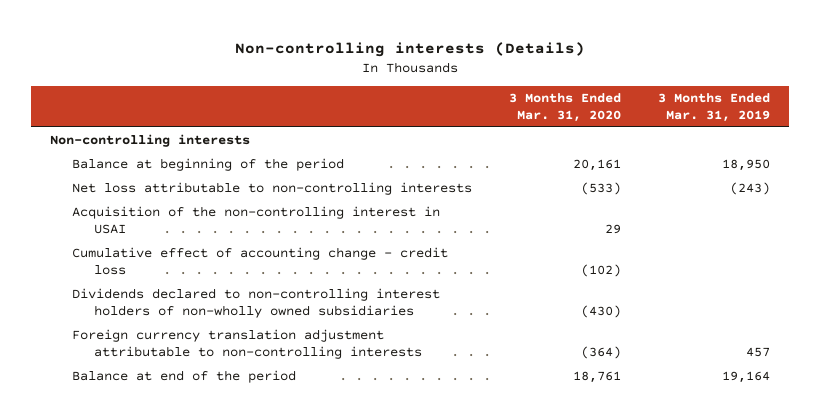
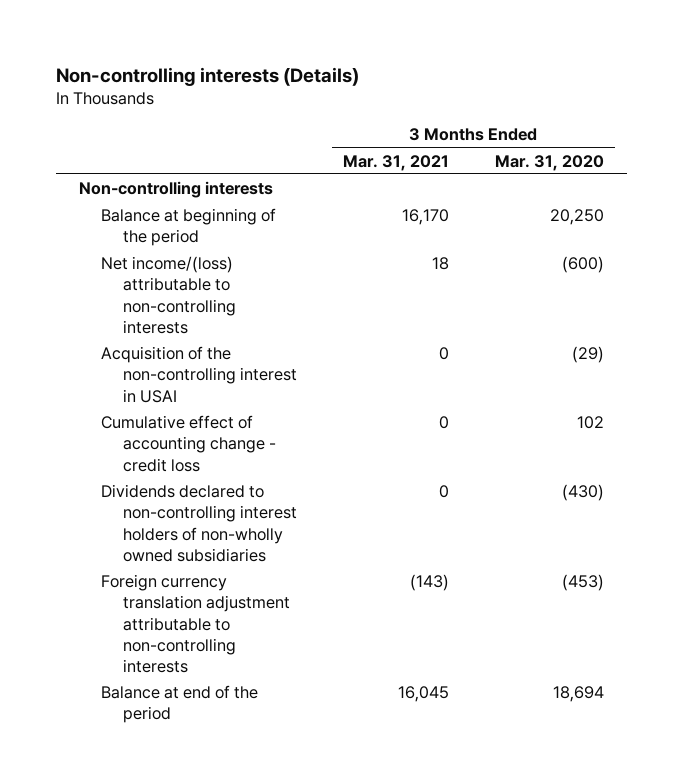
[658,93,771,122] 3 Months Ended Mar. 31, 2019 -> none
none -> [343,154,450,171] Mar. 31, 2021
[573,159,622,172] 20,161 -> [549,209,604,226] 20,250
[72,182,473,196] Net loss attributable to non-controlling interests -> [101,256,237,334] Net income/(loss) attributable to non-controlling interests
[581,182,622,196] (533) -> [561,256,604,274] (600)
[605,223,622,234] 29 -> [571,346,604,364] (29)
[581,263,622,277] (102) -> [576,416,604,430] 102
[581,345,622,359] (364) -> [561,574,604,592] (453)
[573,371,622,384] 18,761 -> [552,686,604,703] 18,694

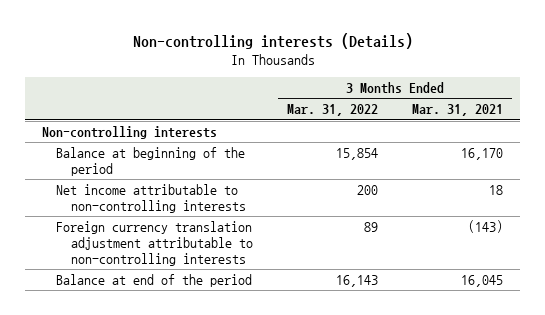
[494,154,604,171] Mar. 31, 2020 -> none
none -> [286,104,378,117] Mar. 31, 2022
[101,346,298,403] Acquisition of the non-controlling interest in USAI -> none
[101,415,277,472] Cumulative effect of accounting change - credit loss -> none
[101,484,298,562] Dividends declared to non-controlling interest holders of non-wholly owned subsidiaries -> none
[101,256,237,334] Net income/(loss) attributable to non-controlling interests -> [56,183,246,213] Net income attributable to non-controlling interests

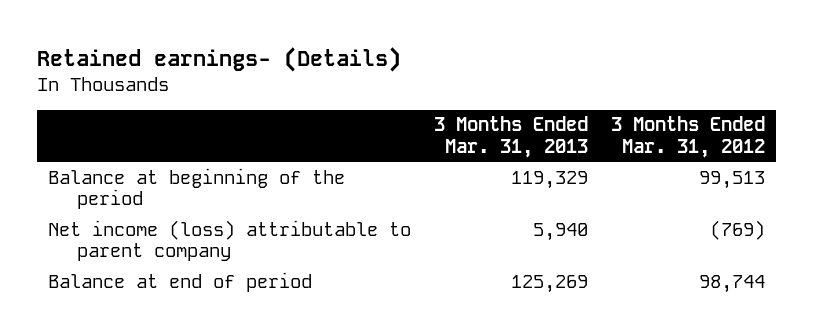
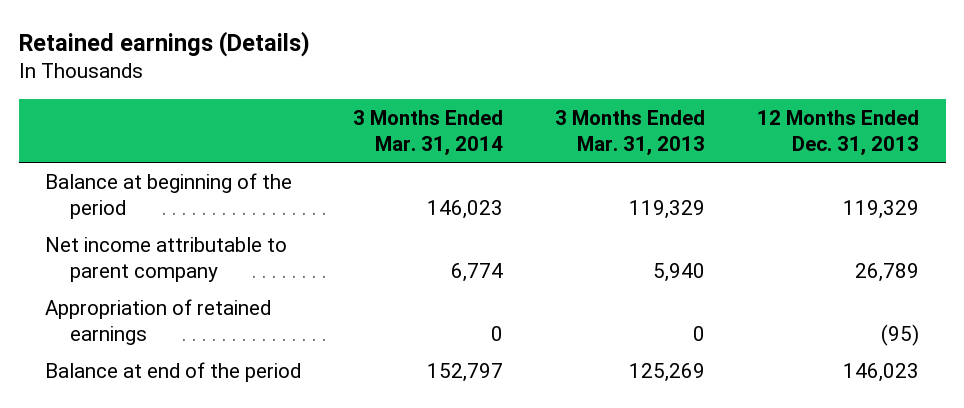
[36,46,401,72] Retained earnings- (Details) -> [18,30,310,57] Retained earnings (Details)
[610,116,765,158] 3 Months Ended Mar. 31, 2012 -> none
none -> [352,109,503,156] 3 Months Ended Mar. 31, 2014
none -> [757,109,920,156] 12 Months Ended Dec. 31, 2013
[48,219,412,262] Net income (loss) attributable to parent company -> [44,236,287,283] Net income attributable to parent company
none -> [44,298,271,346] Appropriation of retained earnings
[48,271,313,292] Balance at end of period -> [44,361,301,382] Balance at end of the period

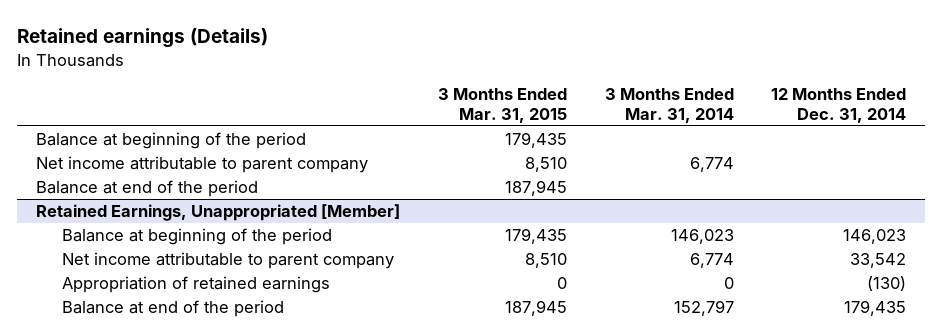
[555,109,706,156] 3 Months Ended Mar. 31, 2013 -> none
[757,109,920,156] 12 Months Ended Dec. 31, 2013 -> none
none -> [437,88,567,123] 3 Months Ended Mar. 31, 2015
none -> [771,88,907,123] 12 Months Ended Dec. 31, 2014
none -> [36,131,307,149] Balance at beginning of the period
none -> [36,155,369,173] Net income attributable to parent company
none -> [36,179,259,197] Balance at end of the period
none -> [36,203,401,221] Retained Earnings, Unappropriated [Member]

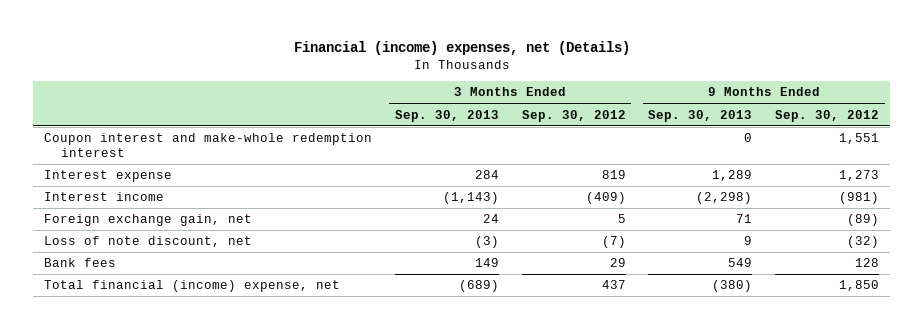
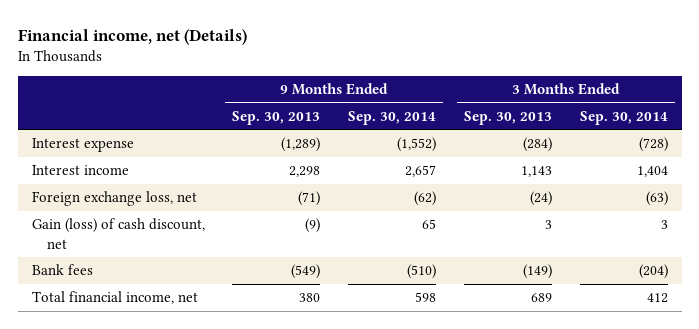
[293,40,630,55] Financial (income) expenses, net (Details) -> [17,28,247,45] Financial income, net (Details)
[521,109,626,122] Sep. 30, 2012 -> none
[774,109,879,122] Sep. 30, 2012 -> none
none -> [348,110,437,125] Sep. 30, 2014
none -> [579,110,668,125] Sep. 30, 2014
[44,133,373,158] Coupon interest and make-whole redemption interest -> none
[474,170,499,180] 284 -> [523,137,553,153] (284)
[712,170,753,182] 1,289 -> [281,137,321,153] (1,289)
[442,192,499,205] (1,143) -> [521,166,553,178] 1,143
[696,192,753,205] (2,298) -> [289,166,321,178] 2,298
[44,214,253,227] Foreign exchange gain, net -> [31,191,197,207] Foreign exchange loss, net
[482,214,499,224] 24 -> [530,191,553,207] (24)
[736,214,753,224] 71 -> [298,191,321,207] (71)
[44,236,253,248] Loss of note discount, net -> [31,218,205,249] Gain (loss) of cash discount, net
[474,236,499,249] (3) -> [545,220,553,230] 3
[744,236,753,246] 9 -> [305,218,321,234] (9)
[474,258,499,268] 149 -> [523,264,553,280] (149)
[728,258,753,268] 549 -> [291,264,321,280] (549)
[44,280,341,293] Total financial (income) expense, net -> [31,291,198,305] Total financial income, net
[458,280,499,293] (689) -> [531,293,553,303] 689
[712,280,753,293] (380) -> [299,293,321,303] 380

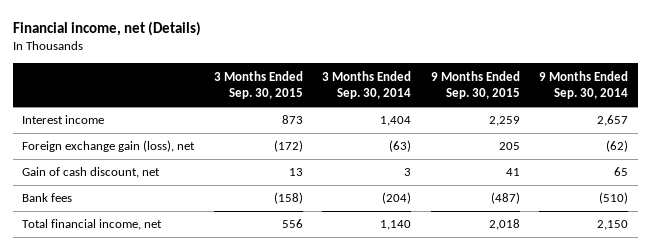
[232,110,321,125] Sep. 30, 2013 -> none
[464,110,553,125] Sep. 30, 2013 -> none
none -> [213,70,303,100] 3 Months Ended Sep. 30, 2015
none -> [430,70,520,100] 9 Months Ended Sep. 30, 2015
[31,138,134,153] Interest expense -> none
[31,191,197,207] Foreign exchange loss, net -> [22,140,196,153] Foreign exchange gain (loss), net
[31,218,205,249] Gain (loss) of cash discount, net -> [22,167,161,179] Gain of cash discount, net
[415,292,437,303] 598 -> [596,220,628,231] 2,150
[646,293,668,304] 412 -> [380,220,412,231] 1,140

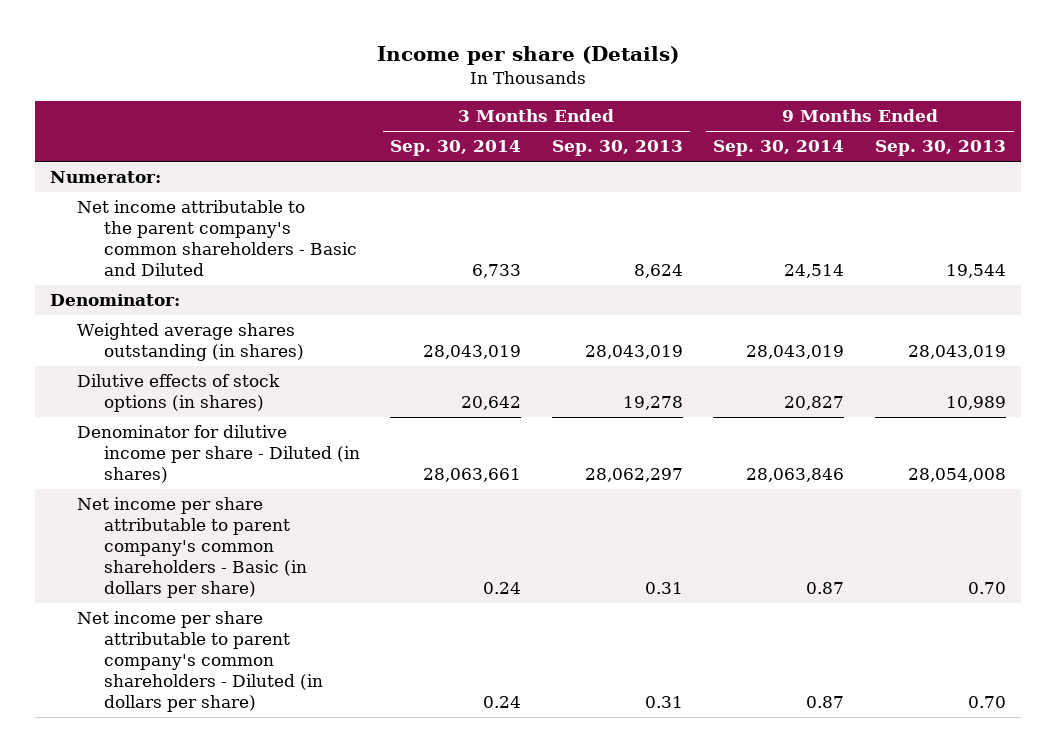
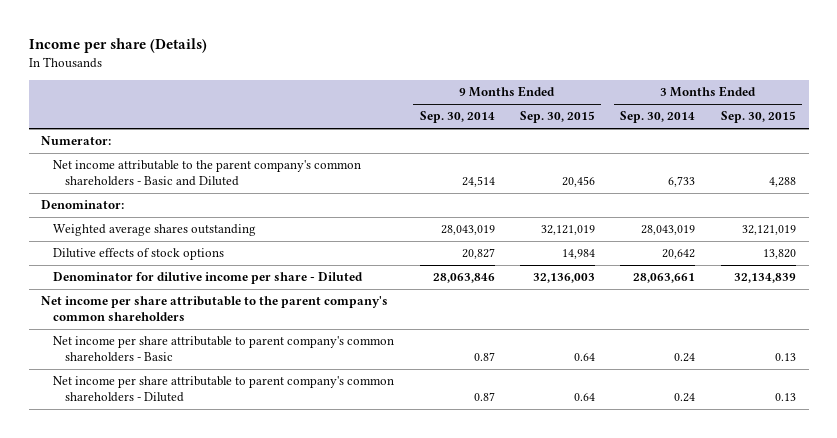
[551,140,683,157] Sep. 30, 2013 -> none
[875,140,1007,157] Sep. 30, 2013 -> none
none -> [520,111,596,124] Sep. 30, 2015
none -> [720,111,796,124] Sep. 30, 2015
[76,323,304,362] Weighted average shares outstanding (in shares) -> [53,224,257,237] Weighted average shares outstanding
[76,374,280,413] Dilutive effects of stock options (in shares) -> [53,248,225,261] Dilutive effects of stock options
[76,425,360,484] Denominator for dilutive income per share - Diluted (in shares) -> [53,272,364,285] Denominator for dilutive income per share - Diluted
none -> [41,296,389,322] Net income per share attributable to the parent company's common shareholders
[76,497,307,598] Net income per share attributable to parent company's common shareholders - Basic (in dollars per share) -> [53,336,395,363] Net income per share attributable to parent company's common shareholders - Basic
[76,611,323,712] Net income per share attributable to parent company's common shareholders - Diluted (in dollars per share) -> [53,376,395,403] Net income per share attributable to parent company's common shareholders - Diluted

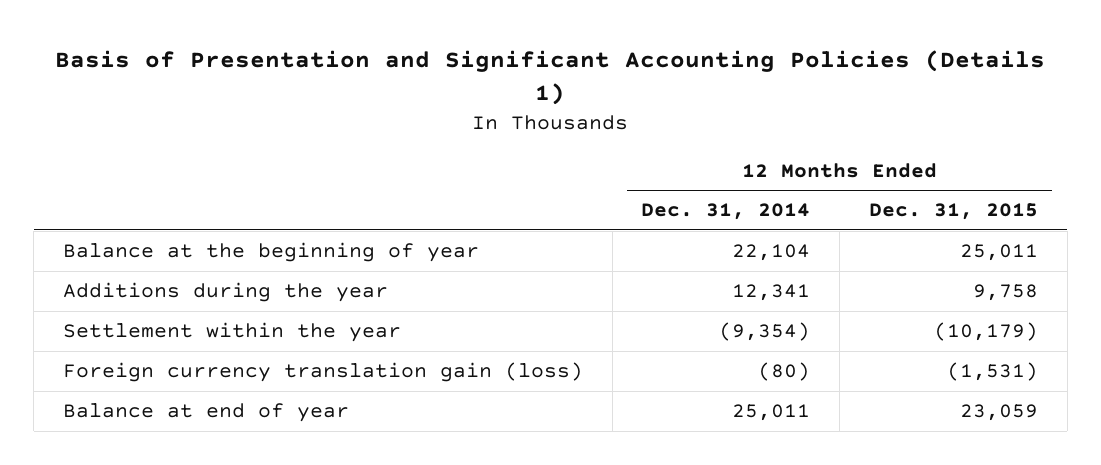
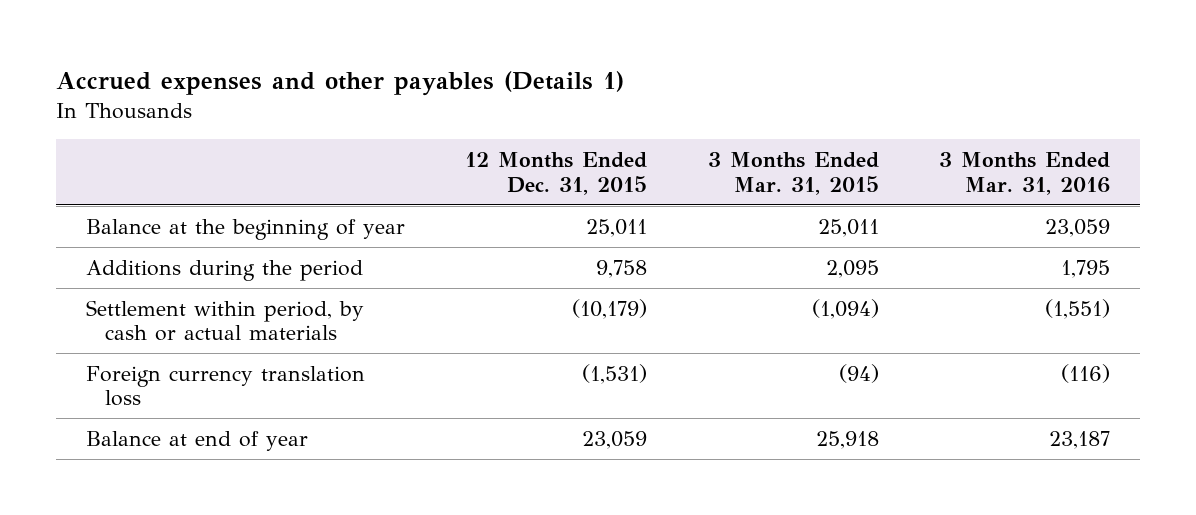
[55,50,1046,106] Basis of Presentation and Significant Accounting Policies (Details 1) -> [56,71,625,97] Accrued expenses and other payables (Details 1)
[641,203,811,221] Dec. 31, 2014 -> none
none -> [707,151,879,195] 3 Months Ended Mar. 31, 2015
none -> [938,151,1110,195] 3 Months Ended Mar. 31, 2016
[62,282,388,303] Additions during the year -> [86,259,364,281] Additions during the period
[62,322,401,343] Settlement within the year -> [86,299,365,342] Settlement within period, by cash or actual materials
[62,362,583,383] Foreign currency translation gain (loss) -> [86,365,366,407] Foreign currency translation loss

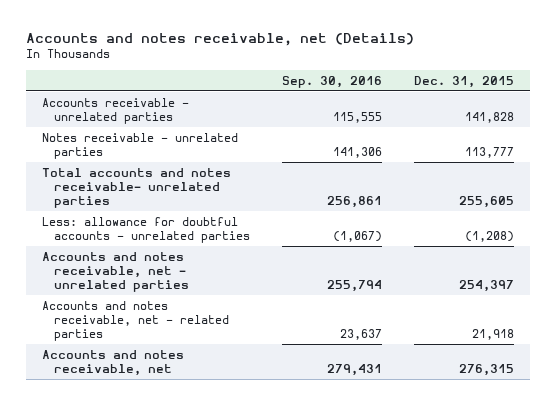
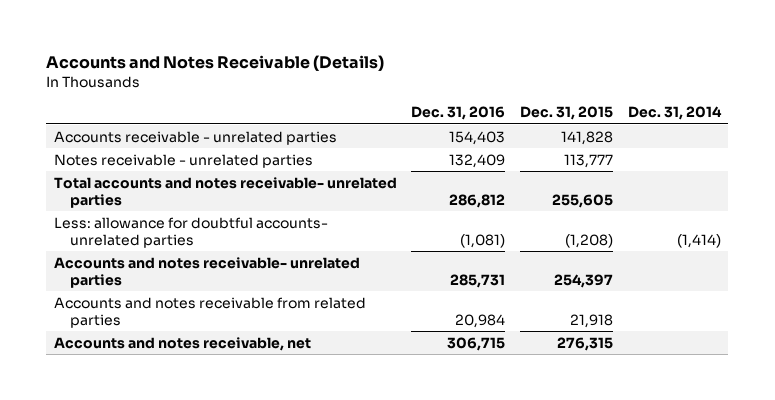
[25,33,414,47] Accounts and notes receivable, net (Details) -> [46,54,385,71] Accounts and Notes Receivable (Details)
[281,75,382,88] Sep. 30, 2016 -> none
none -> [411,106,506,121] Dec. 31, 2016
none -> [628,106,723,121] Dec. 31, 2014
[41,216,251,243] Less: allowance for doubtful accounts - unrelated parties -> [53,216,328,248] Less: allowance for doubtful accounts- unrelated parties
[41,251,190,293] Accounts and notes receivable, net - unrelated parties -> [53,256,360,288] Accounts and notes receivable- unrelated parties
[41,300,230,342] Accounts and notes receivable, net - related parties -> [53,296,366,328] Accounts and notes receivable from related parties

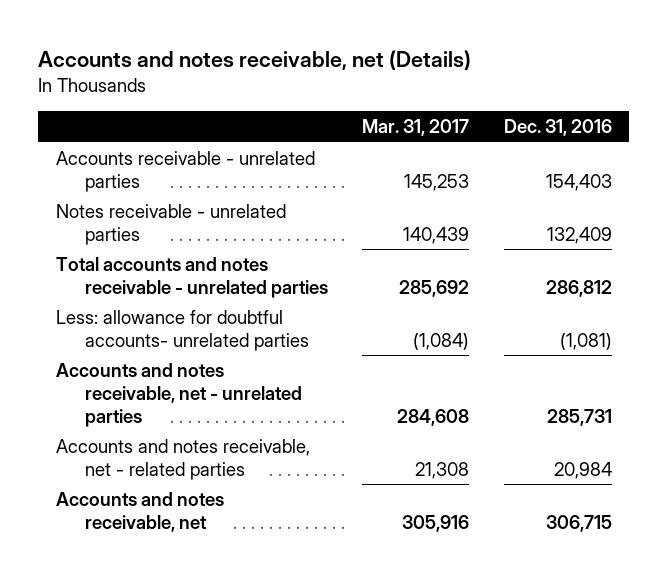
[46,54,385,71] Accounts and Notes Receivable (Details) -> [38,50,472,71] Accounts and notes receivable, net (Details)
[520,106,614,121] Dec. 31, 2015 -> none
[628,106,723,121] Dec. 31, 2014 -> none
none -> [362,119,470,137] Mar. 31, 2017
[53,176,397,208] Total accounts and notes receivable- unrelated parties -> [55,257,328,298] Total accounts and notes receivable - unrelated parties
[53,256,360,288] Accounts and notes receivable- unrelated parties -> [55,363,302,427] Accounts and notes receivable, net - unrelated parties
[53,296,366,328] Accounts and notes receivable from related parties -> [55,439,310,480] Accounts and notes receivable, net - related parties

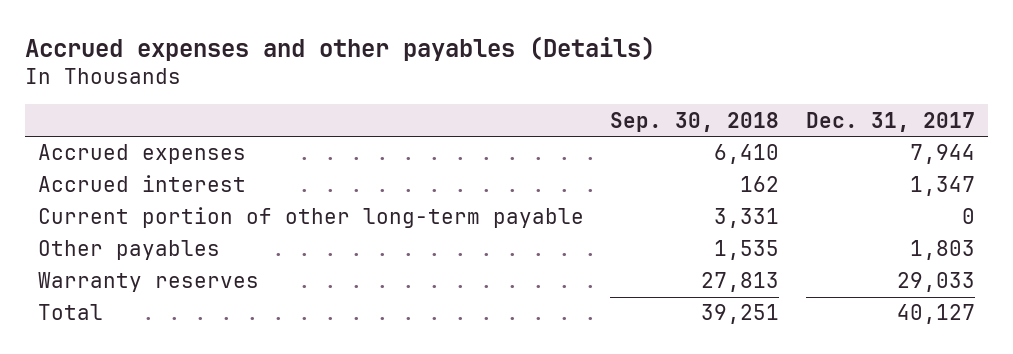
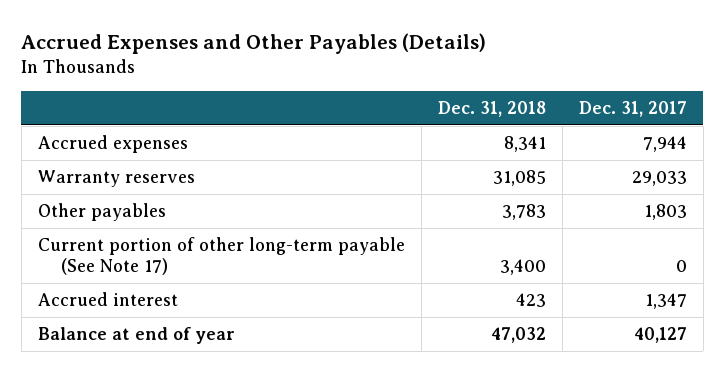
[25,35,656,61] Accrued expenses and other payables (Details) -> [21,33,487,55] Accrued Expenses and Other Payables (Details)
[610,111,780,132] Sep. 30, 2018 -> none
none -> [437,101,546,118] Dec. 31, 2018
[38,207,585,229] Current portion of other long-term payable -> none
[38,240,221,261] Other payables -> [37,203,166,222] Other payables
none -> [37,237,405,275] Current portion of other long-term payable (See Note 17)
[38,175,247,193] Accrued interest -> [37,292,178,307] Accrued interest
[38,304,104,321] Total -> [37,327,235,345] Balance at end of year

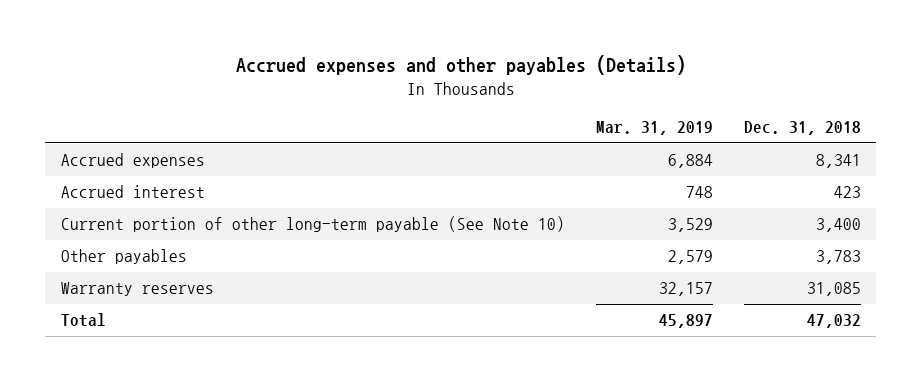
[21,33,487,55] Accrued Expenses and Other Payables (Details) -> [235,55,686,76] Accrued expenses and other payables (Details)
[578,101,687,118] Dec. 31, 2017 -> none
none -> [595,121,713,136] Mar. 31, 2019
[37,237,405,275] Current portion of other long-term payable (See Note 17) -> none
none -> [60,216,565,233] Current portion of other long-term payable (See Note 10)
[37,203,166,222] Other payables -> [60,249,187,265] Other payables
[37,170,195,188] Warranty reserves -> [60,282,214,297] Warranty reserves
[37,327,235,345] Balance at end of year -> [60,313,106,328] Total

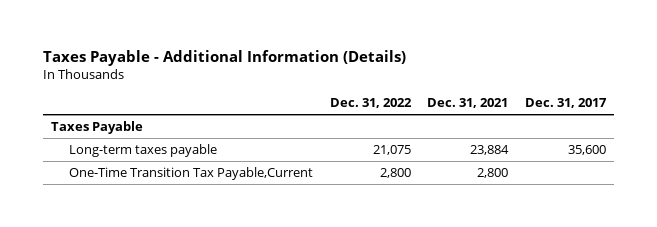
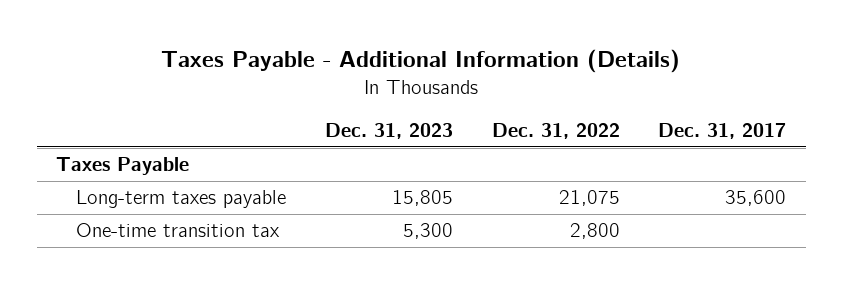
[427,98,509,109] Dec. 31, 2021 -> none
none -> [324,123,453,140] Dec. 31, 2023
[69,166,314,180] One-Time Transition Tax Payable,Current -> [76,223,281,238] One-time transition tax

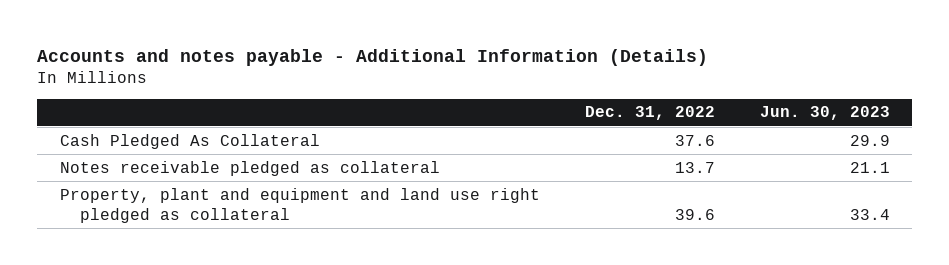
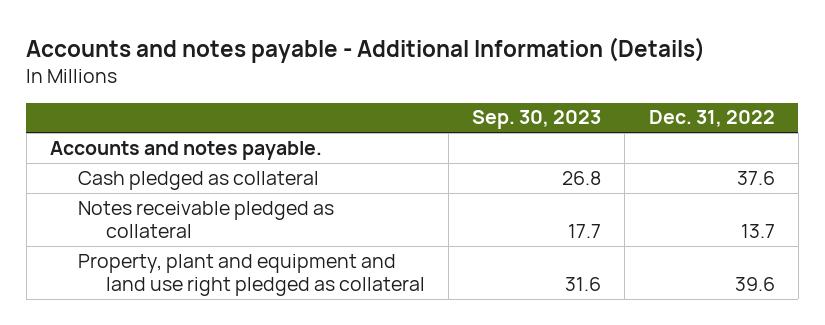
[759,106,890,121] Jun. 30, 2023 -> none
none -> [472,110,602,130] Sep. 30, 2023
none -> [50,140,323,160] Accounts and notes payable.
[59,133,320,149] Cash Pledged As Collateral -> [77,170,319,190] Cash pledged as collateral

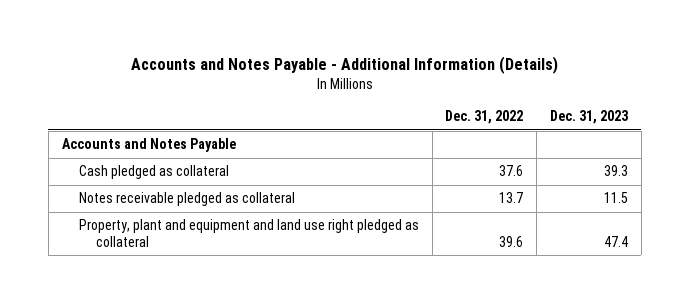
[26,36,706,63] Accounts and notes payable - Additional Information (Details) -> [130,55,558,74] Accounts and Notes Payable - Additional Information (Details)
[472,110,602,130] Sep. 30, 2023 -> none
none -> [550,110,629,125] Dec. 31, 2023
[50,140,323,160] Accounts and notes payable. -> [61,138,236,153] Accounts and Notes Payable

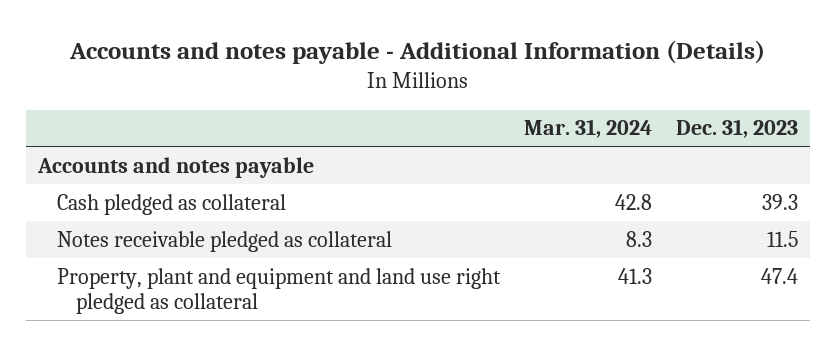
[130,55,558,74] Accounts and Notes Payable - Additional Information (Details) -> [68,40,765,65] Accounts and notes payable - Additional Information (Details)
[445,110,524,125] Dec. 31, 2022 -> none
none -> [523,119,652,139] Mar. 31, 2024
[61,138,236,153] Accounts and Notes Payable -> [36,156,314,178] Accounts and notes payable

